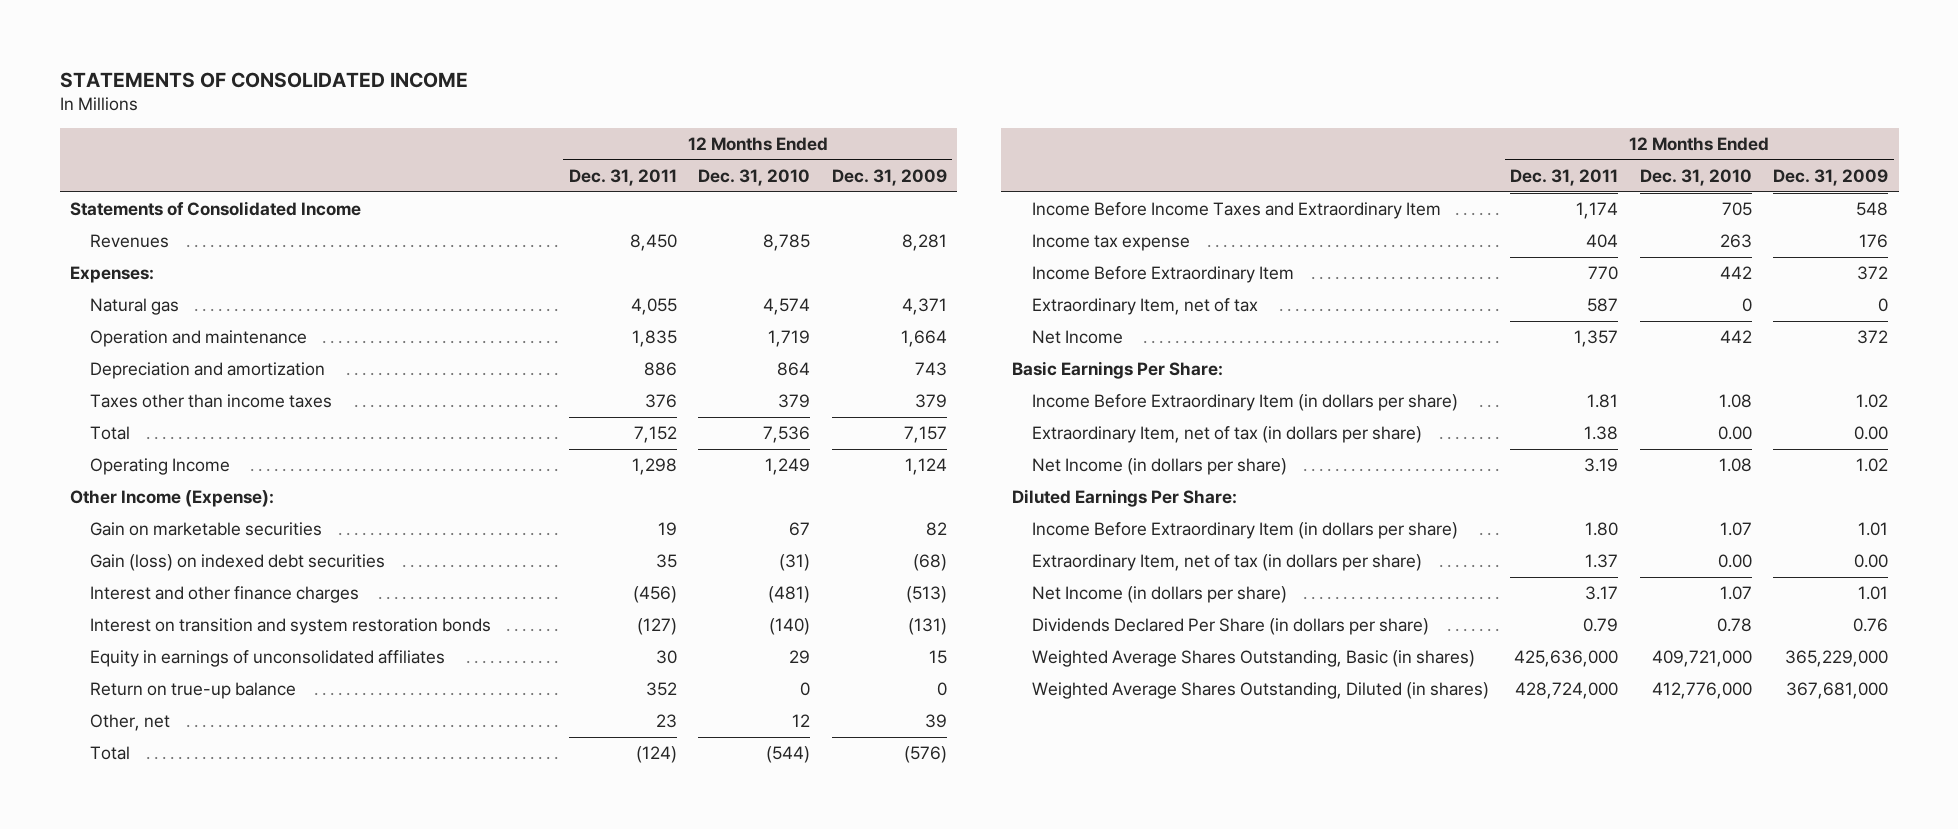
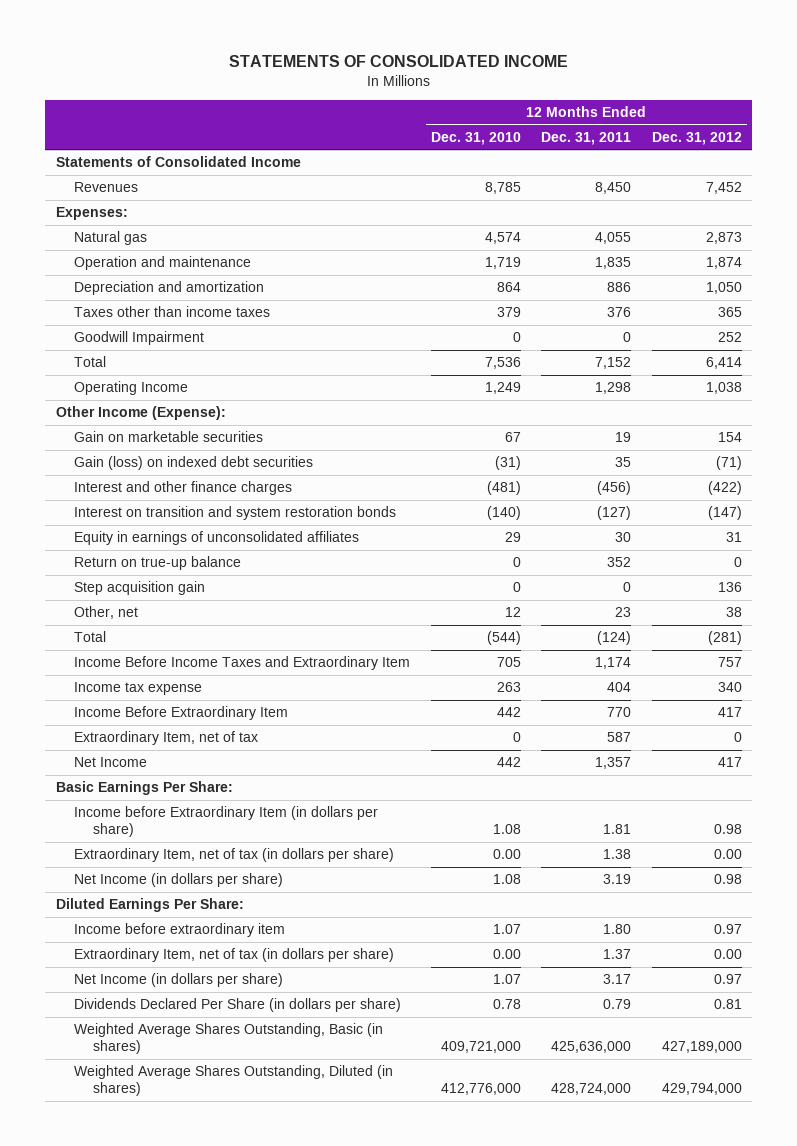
[831,168,947,186] Dec. 31, 2009 -> none
none -> [651,131,742,145] Dec. 31, 2012
none -> [74,331,205,346] Goodwill Impairment
none -> [74,581,206,596] Step acquisition gain
[1031,394,1458,412] Income Before Extraordinary Item (in dollars per share) -> [74,806,379,838] Income before Extraordinary Item (in dollars per share)
[1031,522,1458,540] Income Before Extraordinary Item (in dollars per share) -> [74,923,286,938] Income before extraordinary item

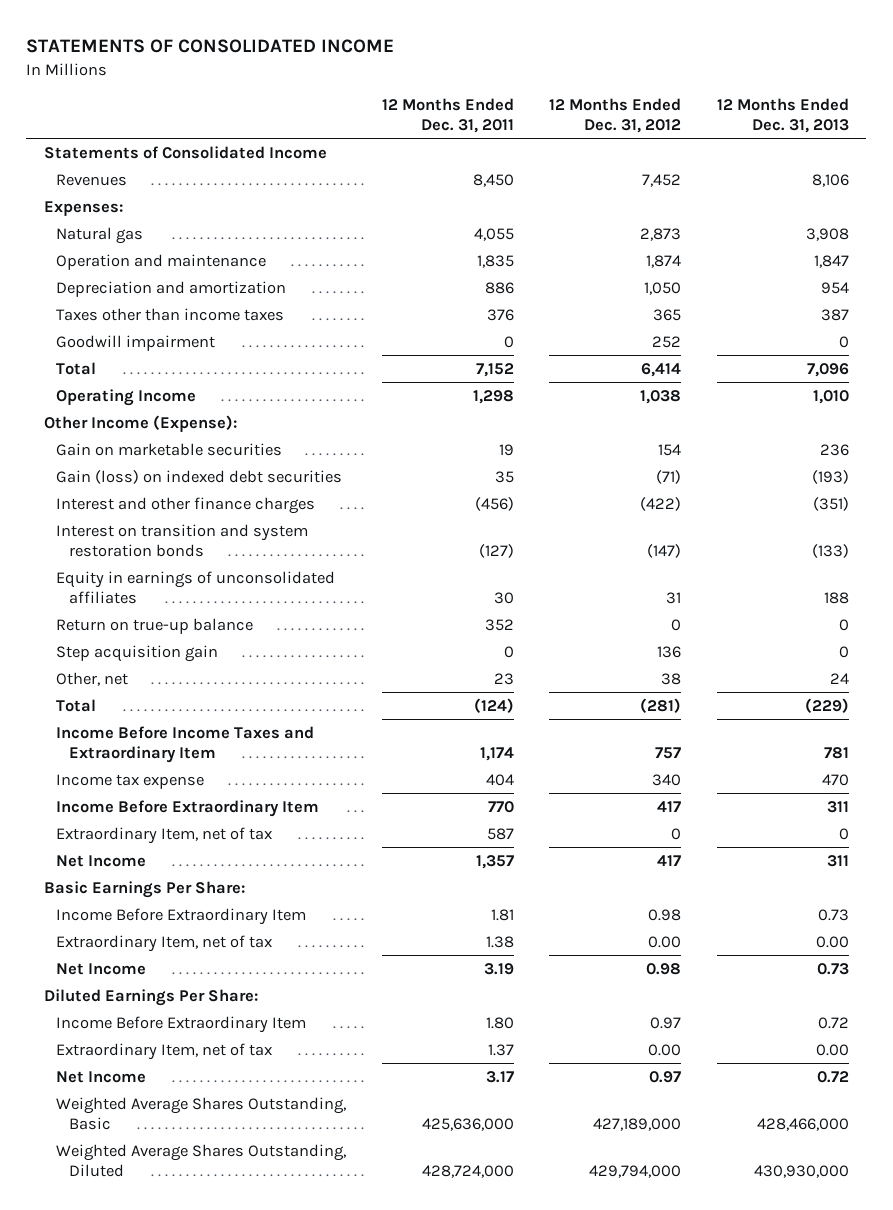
[430,131,521,145] Dec. 31, 2010 -> none
none -> [716,98,849,133] 12 Months Ended Dec. 31, 2013
[74,331,205,346] Goodwill Impairment -> [56,334,216,351] Goodwill impairment
[74,806,379,838] Income before Extraordinary Item (in dollars per share) -> [56,907,307,925] Income Before Extraordinary Item
[74,848,395,863] Extraordinary Item, net of tax (in dollars per share) -> [56,934,273,952] Extraordinary Item, net of tax
[74,873,284,888] Net Income (in dollars per share) -> [56,962,147,975] Net Income
[74,998,402,1013] Dividends Declared Per Share (in dollars per share) -> none
[74,923,286,938] Income before extraordinary item -> [56,1015,307,1033] Income Before Extraordinary Item
[74,948,395,963] Extraordinary Item, net of tax (in dollars per share) -> [56,1042,273,1060] Extraordinary Item, net of tax
[74,973,284,988] Net Income (in dollars per share) -> [56,1070,147,1083] Net Income
[74,1023,384,1055] Weighted Average Shares Outstanding, Basic (in shares) -> [56,1096,347,1130] Weighted Average Shares Outstanding, Basic
[74,1065,394,1097] Weighted Average Shares Outstanding, Diluted (in shares) -> [56,1143,347,1177] Weighted Average Shares Outstanding, Diluted

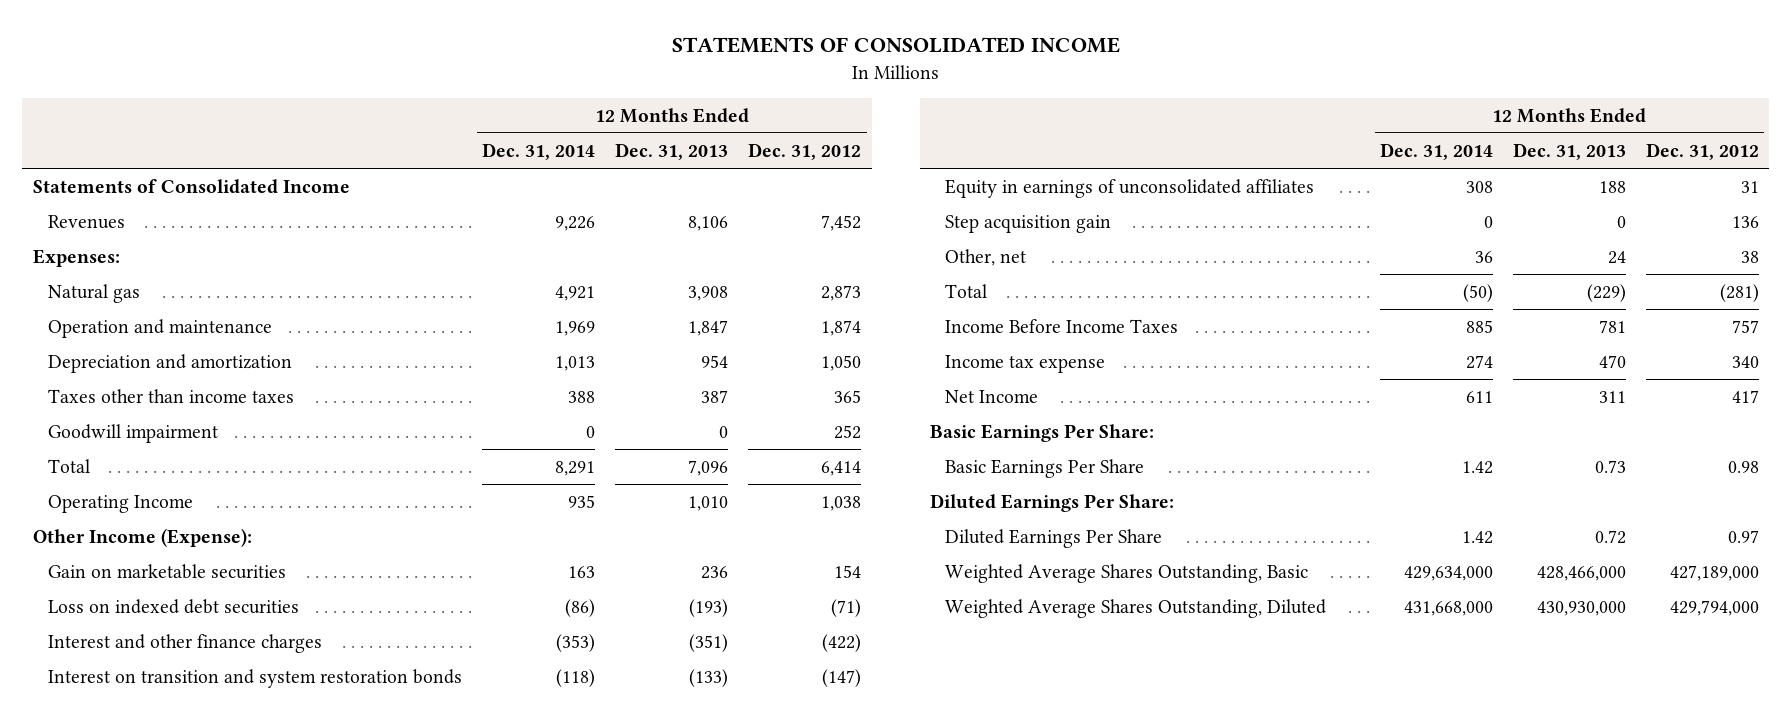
[381,98,514,133] 12 Months Ended Dec. 31, 2011 -> none
none -> [482,142,596,160] Dec. 31, 2014
[56,469,343,484] Gain (loss) on indexed debt securities -> [48,598,300,614] Loss on indexed debt securities
[56,617,254,634] Return on true-up balance -> none
[56,725,315,763] Income Before Income Taxes and Extraordinary Item -> [945,318,1179,333] Income Before Income Taxes
[56,799,320,817] Income Before Extraordinary Item -> none
[56,826,273,844] Extraordinary Item, net of tax -> none
[56,907,307,925] Income Before Extraordinary Item -> none
[56,934,273,952] Extraordinary Item, net of tax -> none
[56,962,147,975] Net Income -> [945,458,1145,478] Basic Earnings Per Share
[56,1015,307,1033] Income Before Extraordinary Item -> none
[56,1042,273,1060] Extraordinary Item, net of tax -> none
[56,1070,147,1083] Net Income -> [945,528,1163,548] Diluted Earnings Per Share

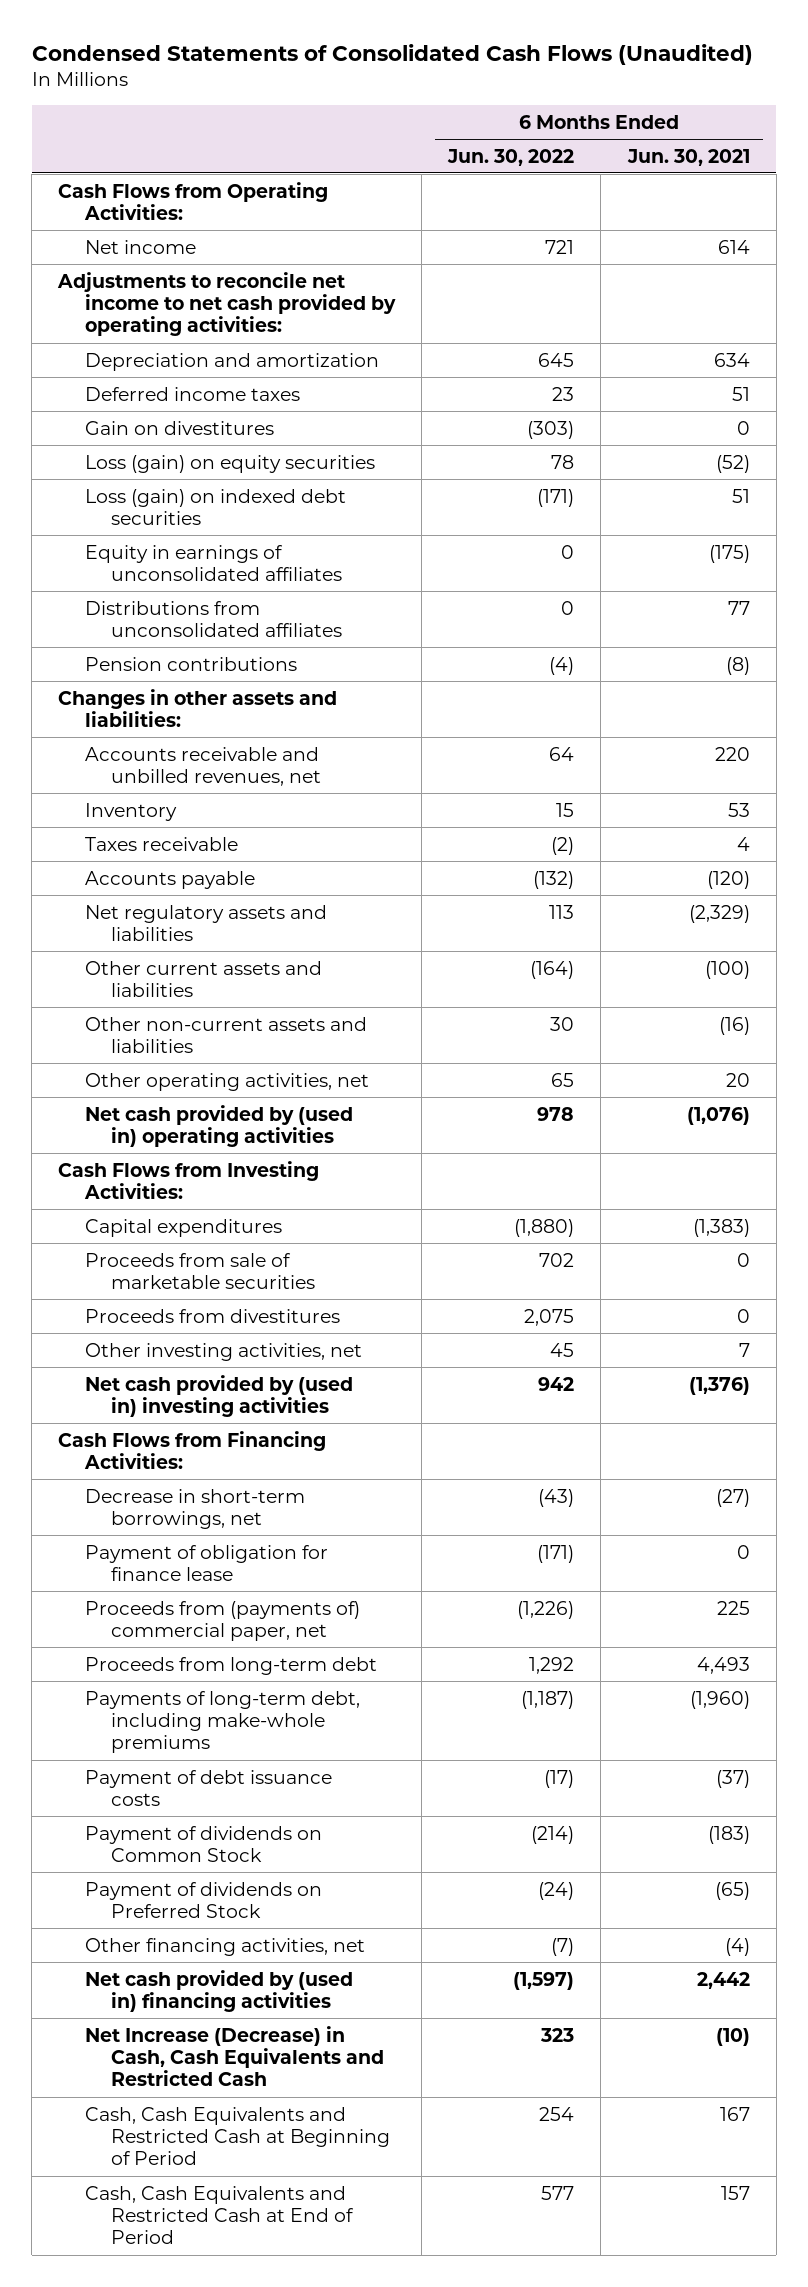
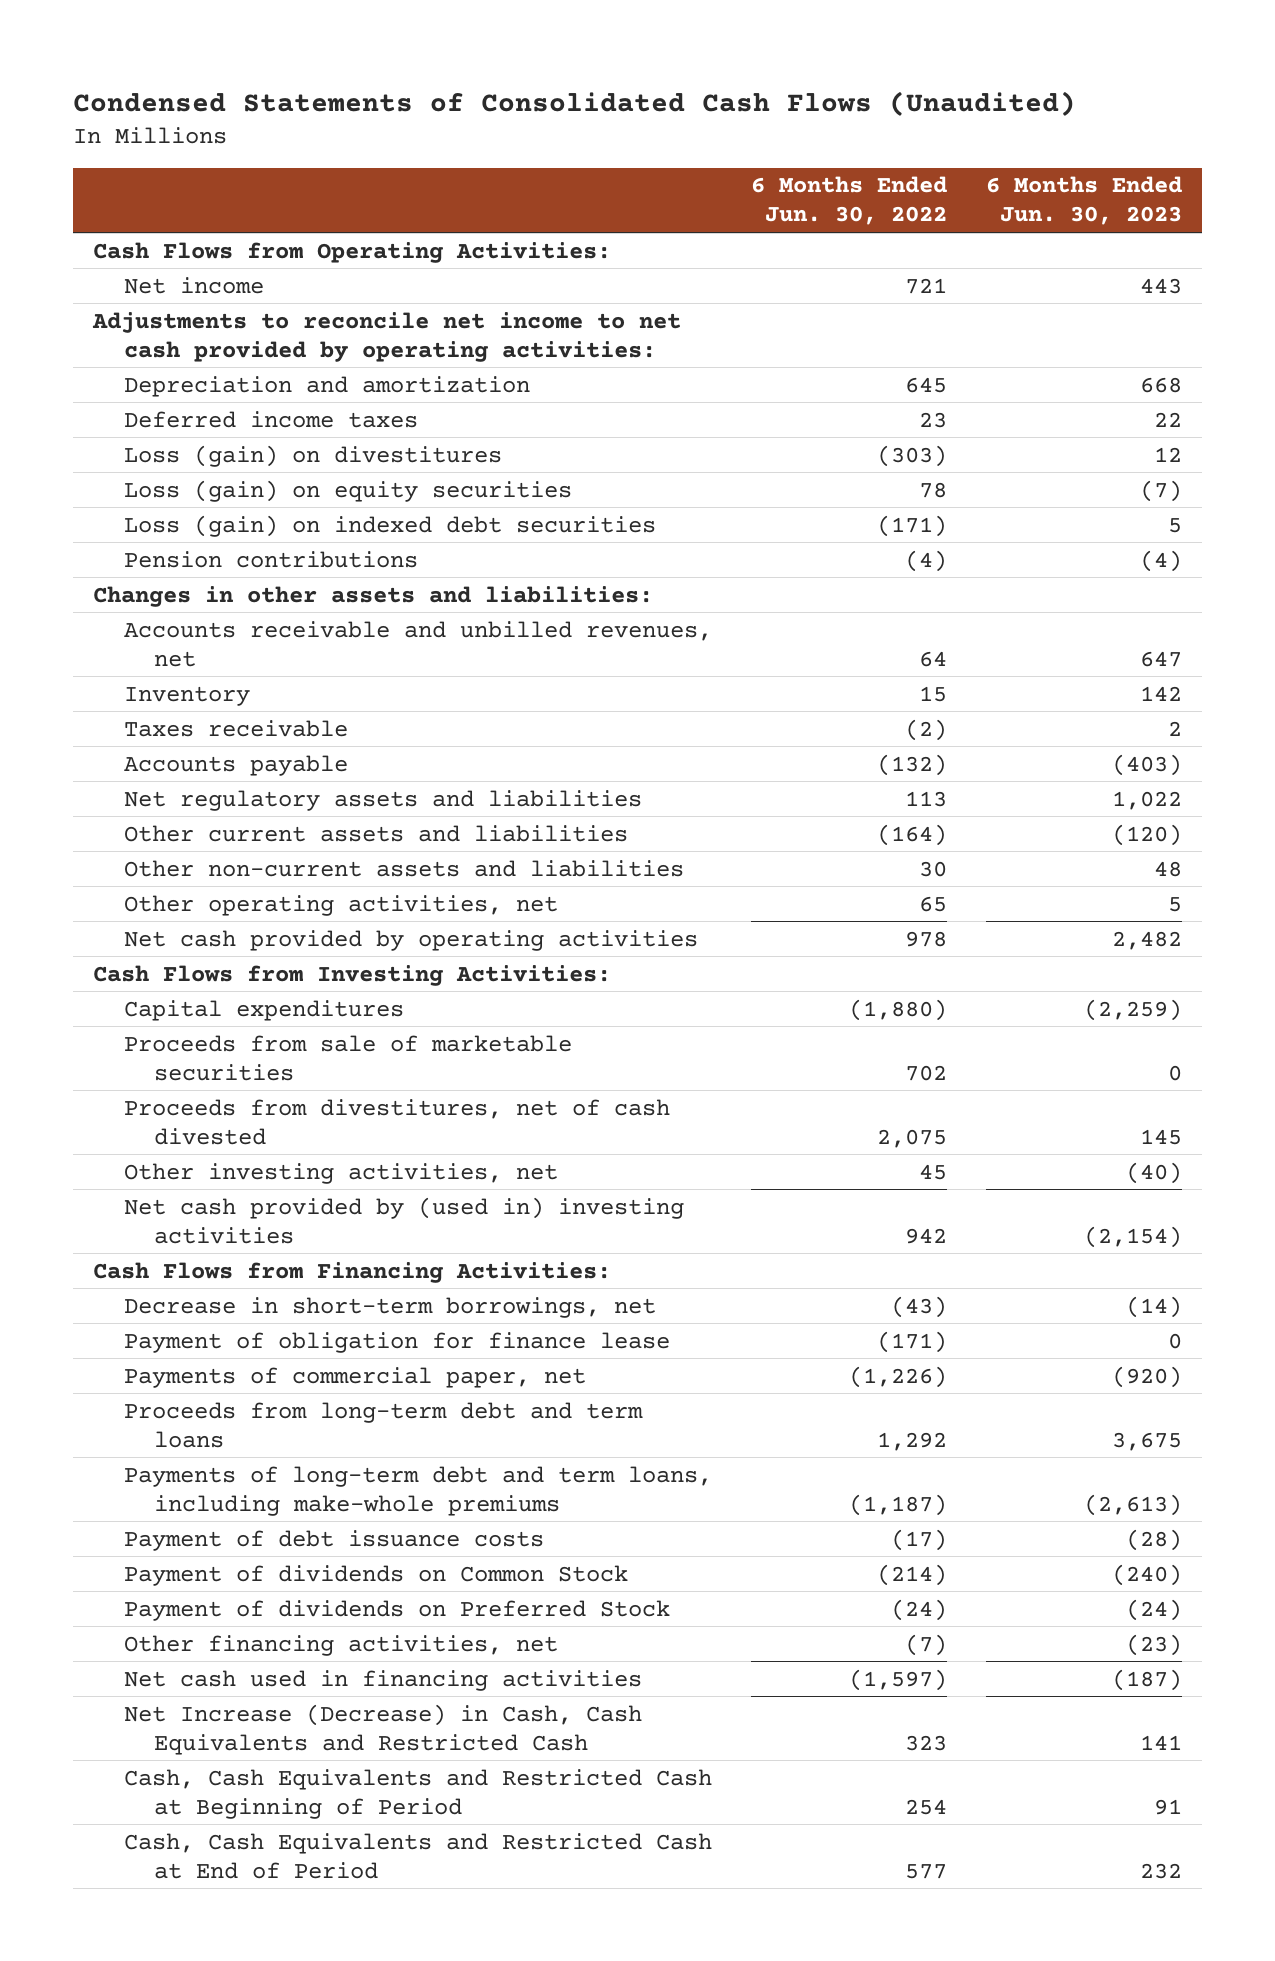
[626,148,750,166] Jun. 30, 2021 -> none
none -> [986,176,1183,226] 6 Months Ended Jun. 30, 2023
[84,420,274,435] Gain on divestitures -> [123,444,502,467] Loss (gain) on divestitures
[84,544,342,581] Equity in earnings of unconsolidated affiliates -> none
[84,600,342,637] Distributions from unconsolidated affiliates -> none
[84,1104,353,1147] Net cash provided by (used in) operating activities -> [123,929,698,951] Net cash provided by operating activities
[84,1308,340,1323] Proceeds from divestitures -> [123,1098,670,1145] Proceeds from divestitures, net of cash divested
[84,1600,360,1641] Proceeds from (payments of) commercial paper, net -> [123,1366,586,1388] Payments of commercial paper, net
[84,1656,377,1675] Proceeds from long-term debt -> [123,1401,643,1448] Proceeds from long-term debt and term loans
[84,1690,360,1754] Payments of long-term debt, including make-whole premiums -> [123,1465,712,1516] Payments of long-term debt and term loans, including make-whole premiums
[84,1969,353,2012] Net cash provided by (used in) financing activities -> [123,1669,642,1691] Net cash used in financing activities

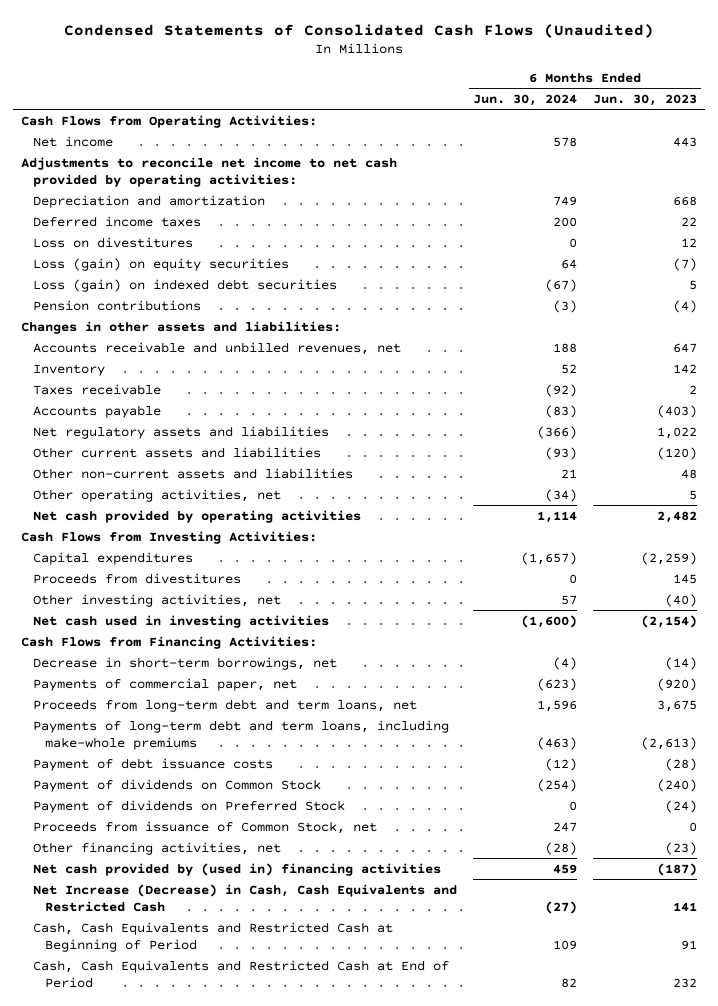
[750,176,947,226] 6 Months Ended Jun. 30, 2022 -> none
none -> [472,93,577,106] Jun. 30, 2024
[123,444,502,467] Loss (gain) on divestitures -> [33,236,194,248] Loss on divestitures
[123,1034,572,1081] Proceeds from sale of marketable securities -> none
[123,1098,670,1145] Proceeds from divestitures, net of cash divested -> [33,572,242,584] Proceeds from divestitures
[123,1196,684,1244] Net cash provided by (used in) investing activities -> [33,614,330,628] Net cash used in investing activities
[123,1331,670,1353] Payment of obligation for finance lease -> none
[123,1401,643,1448] Proceeds from long-term debt and term loans -> [33,698,418,712] Proceeds from long-term debt and term loans, net
none -> [33,820,378,834] Proceeds from issuance of Common Stock, net
[123,1669,642,1691] Net cash used in financing activities -> [33,862,442,876] Net cash provided by (used in) financing activities

